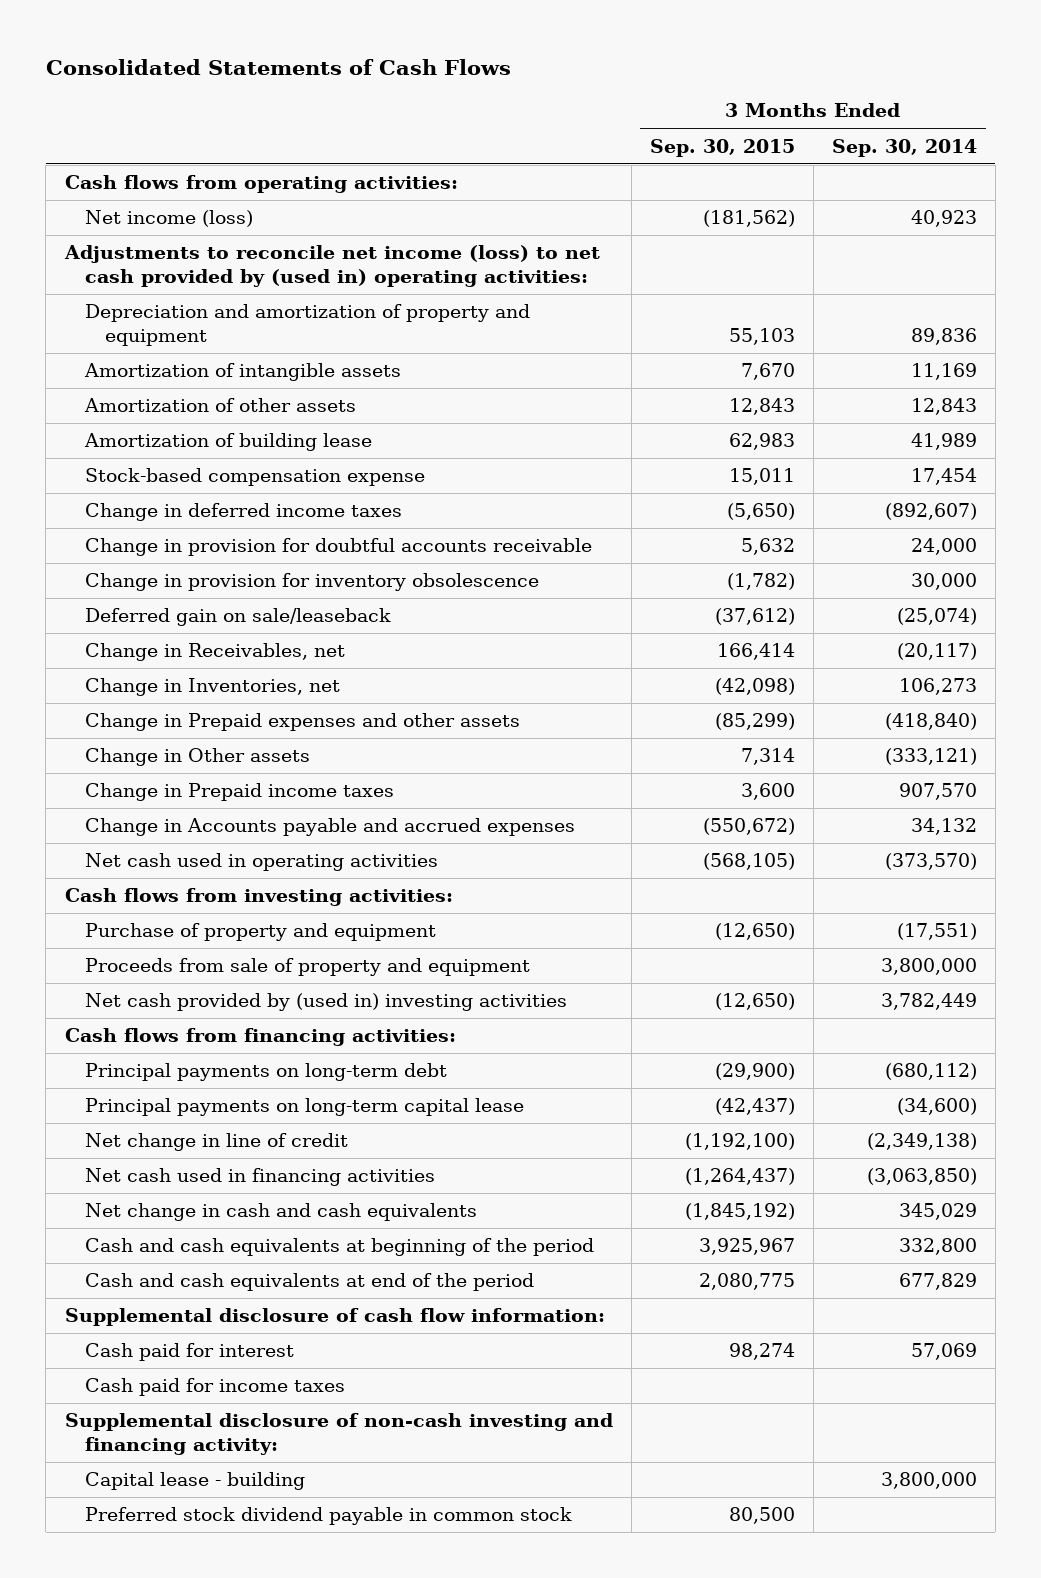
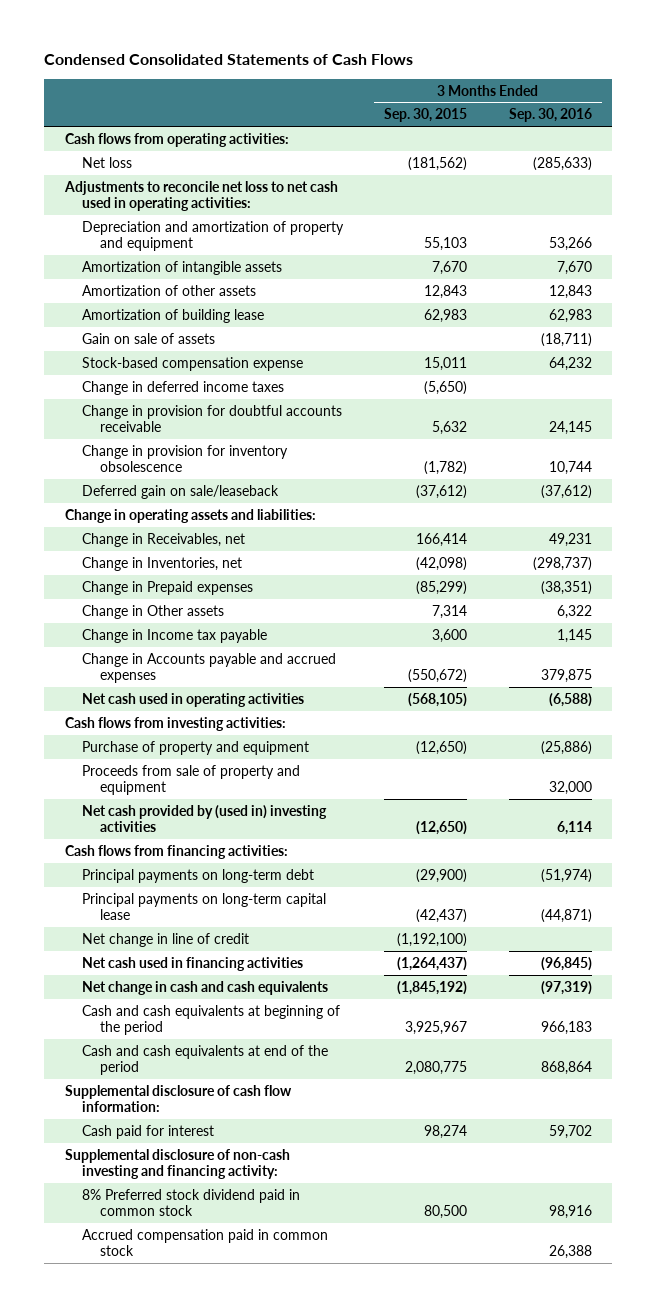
[45,58,511,75] Consolidated Statements of Cash Flows -> [43,54,413,66] Condensed Consolidated Statements of Cash Flows
[831,138,977,157] Sep. 30, 2014 -> none
none -> [508,108,592,123] Sep. 30, 2016
[84,210,253,228] Net income (loss) -> [82,156,133,168] Net loss
[63,245,600,288] Adjustments to reconcile net income (loss) to net cash provided by (used in) operating activities: -> [63,180,338,212] Adjustments to reconcile net loss to net cash used in operating activities:
none -> [82,332,216,344] Gain on sale of assets
none -> [64,508,316,523] Change in operating assets and liabilities:
[84,713,520,732] Change in Prepaid expenses and other assets -> [82,580,254,595] Change in Prepaid expenses
[84,783,394,802] Change in Prepaid income taxes -> [82,628,268,643] Change in Income tax payable
[84,1378,345,1397] Cash paid for income taxes -> none
[84,1472,305,1491] Capital lease - building -> none
[84,1507,572,1526] Preferred stock dividend payable in common stock -> [82,1188,301,1217] 8% Preferred stock dividend paid in common stock
none -> [82,1228,329,1257] Accrued compensation paid in common stock

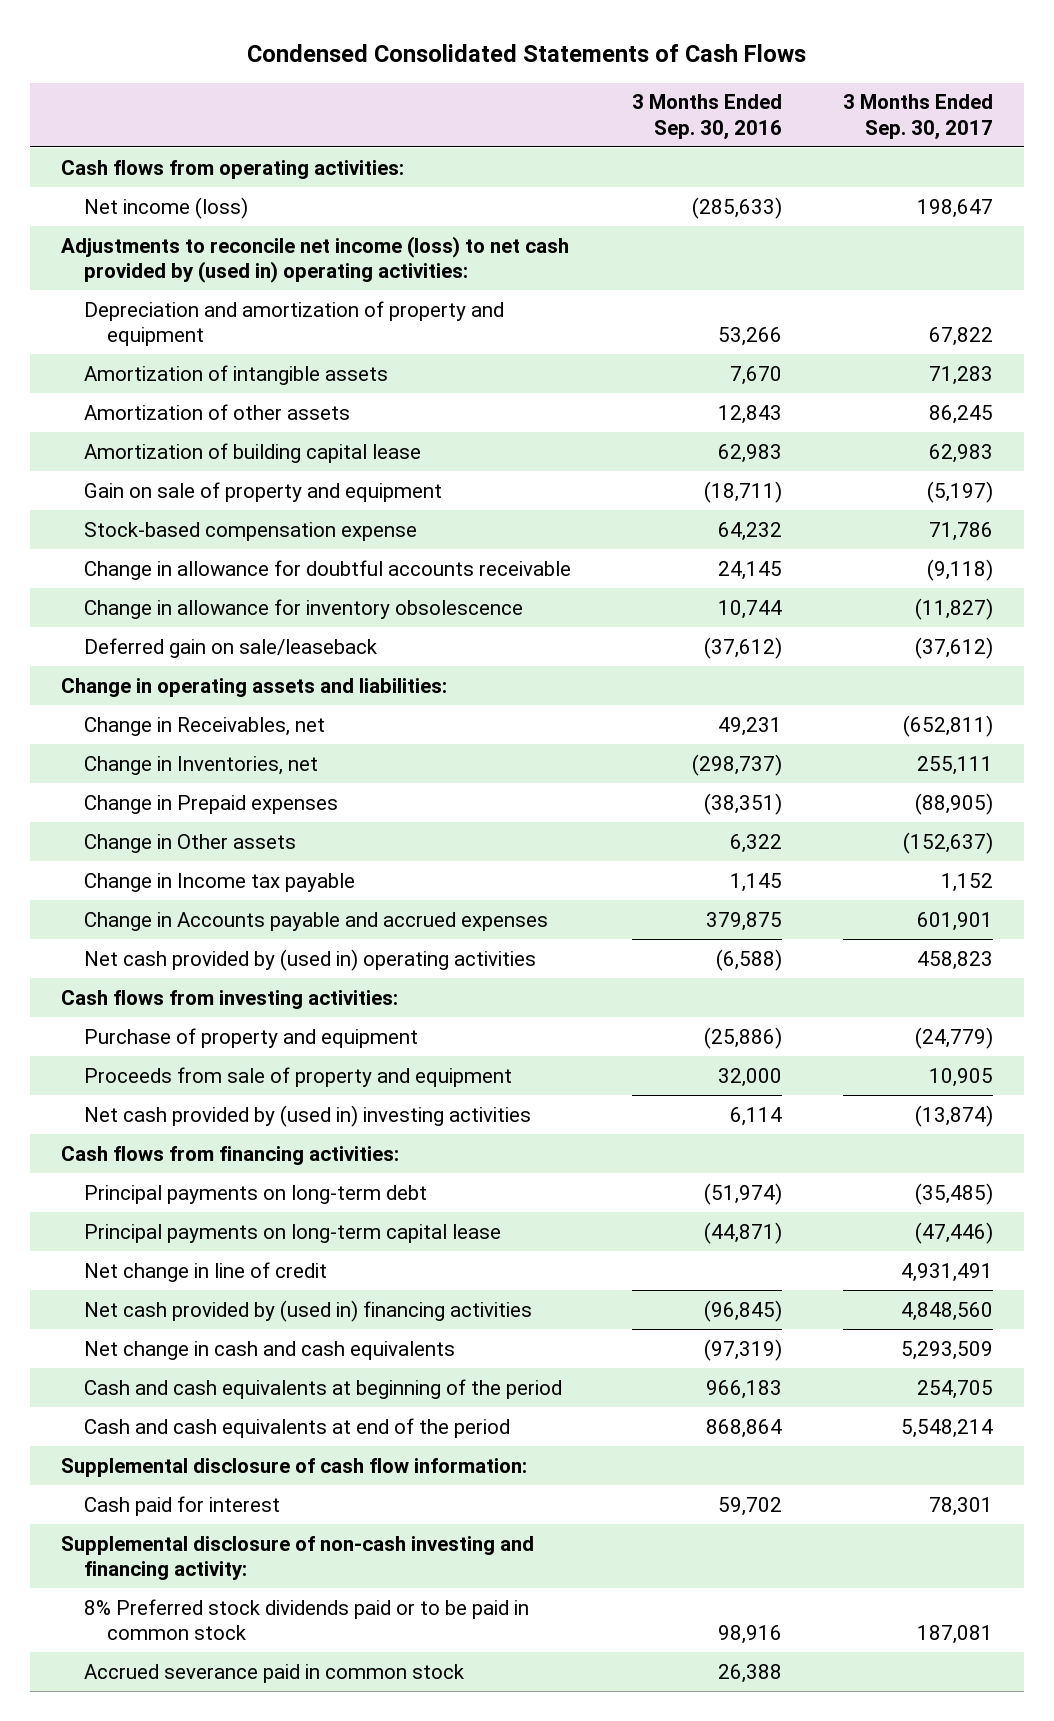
[384,108,468,123] Sep. 30, 2015 -> none
none -> [843,94,994,140] 3 Months Ended Sep. 30, 2017
[82,156,133,168] Net loss -> [83,196,248,219] Net income (loss)
[63,180,338,212] Adjustments to reconcile net loss to net cash used in operating activities: -> [60,235,569,284] Adjustments to reconcile net income (loss) to net cash provided by (used in) operating activities:
[82,308,265,323] Amortization of building lease -> [83,442,421,463] Amortization of building capital lease
[82,332,216,344] Gain on sale of assets -> [83,481,442,502] Gain on sale of property and equipment
[82,380,285,395] Change in deferred income taxes -> none
[82,404,343,433] Change in provision for doubtful accounts receivable -> [83,559,571,580] Change in allowance for doubtful accounts receivable
[82,444,289,473] Change in provision for inventory obsolescence -> [83,598,523,619] Change in allowance for inventory obsolescence
[82,692,305,707] Net cash used in operating activities -> [83,948,536,971] Net cash provided by (used in) operating activities
[82,956,304,971] Net cash used in financing activities -> [83,1299,532,1322] Net cash provided by (used in) financing activities
[82,1188,301,1217] 8% Preferred stock dividend paid in common stock -> [83,1598,529,1641] 8% Preferred stock dividends paid or to be paid in common stock
[82,1228,329,1257] Accrued compensation paid in common stock -> [83,1663,464,1683] Accrued severance paid in common stock

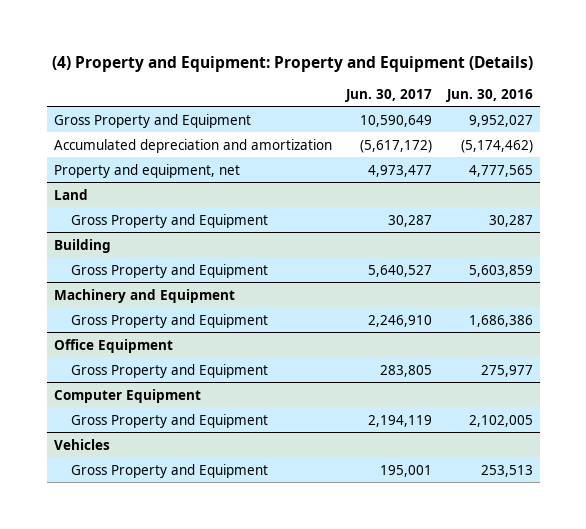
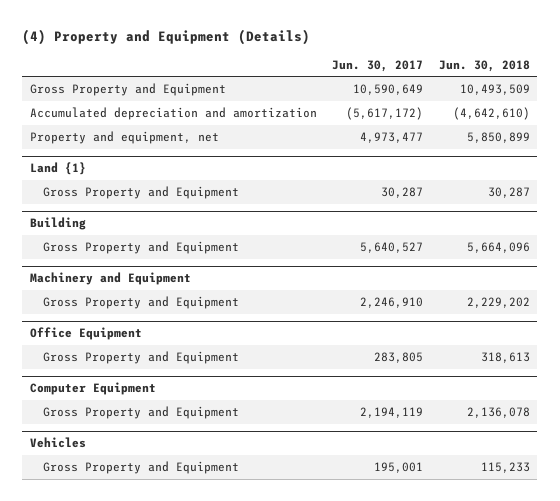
[52,55,534,72] (4) Property and Equipment: Property and Equipment (Details) -> [22,28,311,45] (4) Property and Equipment (Details)
[445,88,533,102] Jun. 30, 2016 -> none
none -> [438,59,530,72] Jun. 30, 2018
[53,188,88,200] Land -> [29,162,86,176] Land {1}

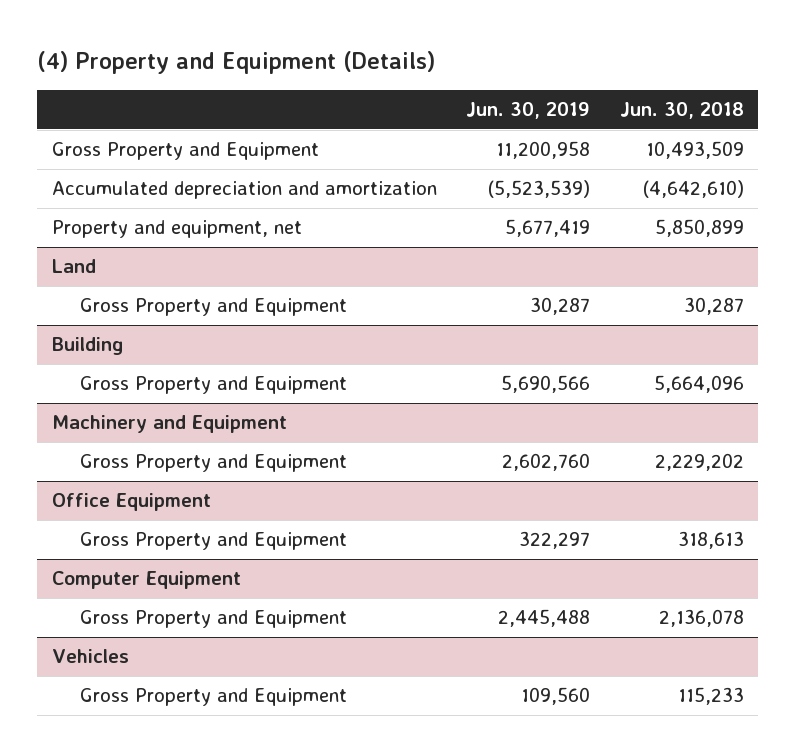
[332,59,424,72] Jun. 30, 2017 -> none
none -> [466,101,591,119] Jun. 30, 2019
[29,162,86,176] Land {1} -> [51,259,96,274] Land

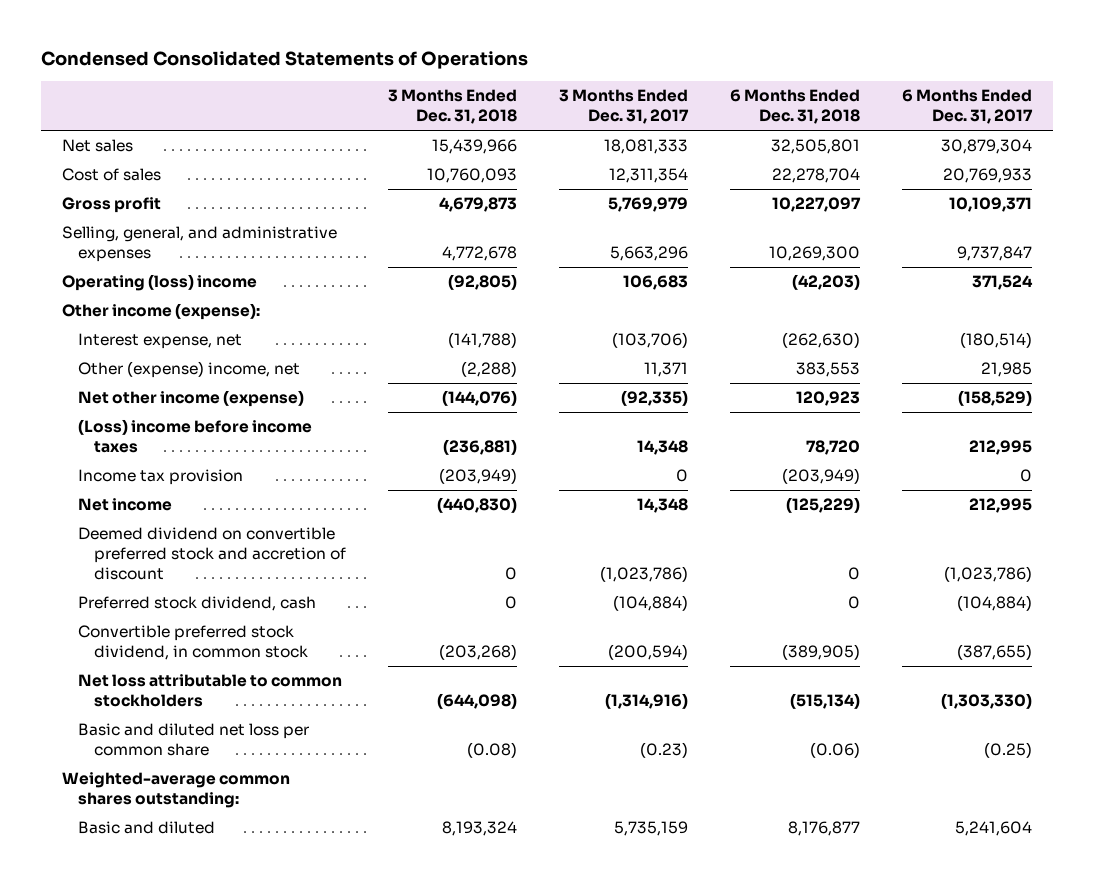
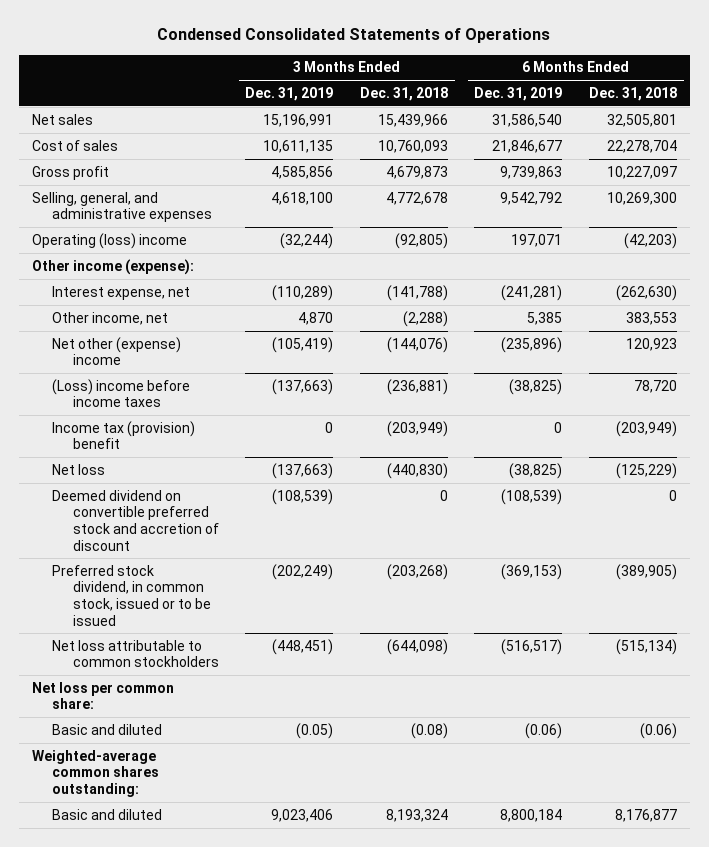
[558,88,689,125] 3 Months Ended Dec. 31, 2017 -> none
[901,88,1033,125] 6 Months Ended Dec. 31, 2017 -> none
none -> [245,87,334,102] Dec. 31, 2019
none -> [474,87,563,102] Dec. 31, 2019
[77,361,300,379] Other (expense) income, net -> [52,311,169,325] Other income, net
[77,390,304,408] Net other income (expense) -> [52,336,182,366] Net other (expense) income
[77,469,243,486] Income tax provision -> [52,420,196,450] Income tax (provision) benefit
[77,498,172,512] Net income -> [52,463,106,475] Net loss
[77,596,316,612] Preferred stock dividend, cash -> none
[77,625,308,661] Convertible preferred stock dividend, in common stock -> [52,564,212,626] Preferred stock dividend, in common stock, issued or to be issued
none -> [31,681,174,710] Net loss per common share:
[77,723,309,757] Basic and diluted net loss per common share -> [52,723,163,735] Basic and diluted

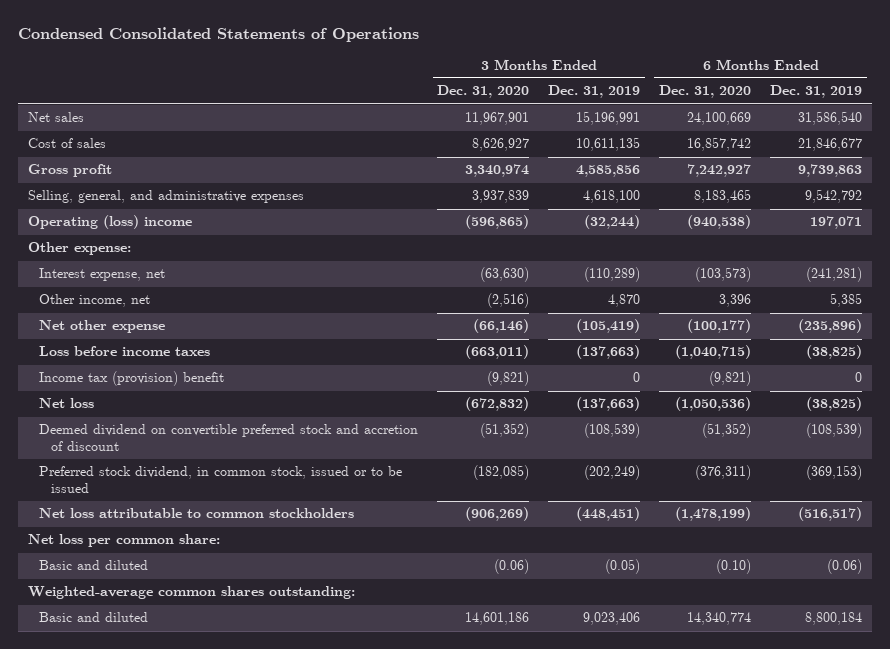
[359,87,448,102] Dec. 31, 2018 -> none
[588,87,677,102] Dec. 31, 2018 -> none
none -> [437,85,530,99] Dec. 31, 2020
none -> [659,85,752,99] Dec. 31, 2020
[31,258,194,275] Other income (expense): -> [27,242,131,256] Other expense:
[52,336,182,366] Net other (expense) income -> [39,320,166,334] Net other expense
[52,378,191,408] (Loss) income before income taxes -> [39,346,211,357] Loss before income taxes

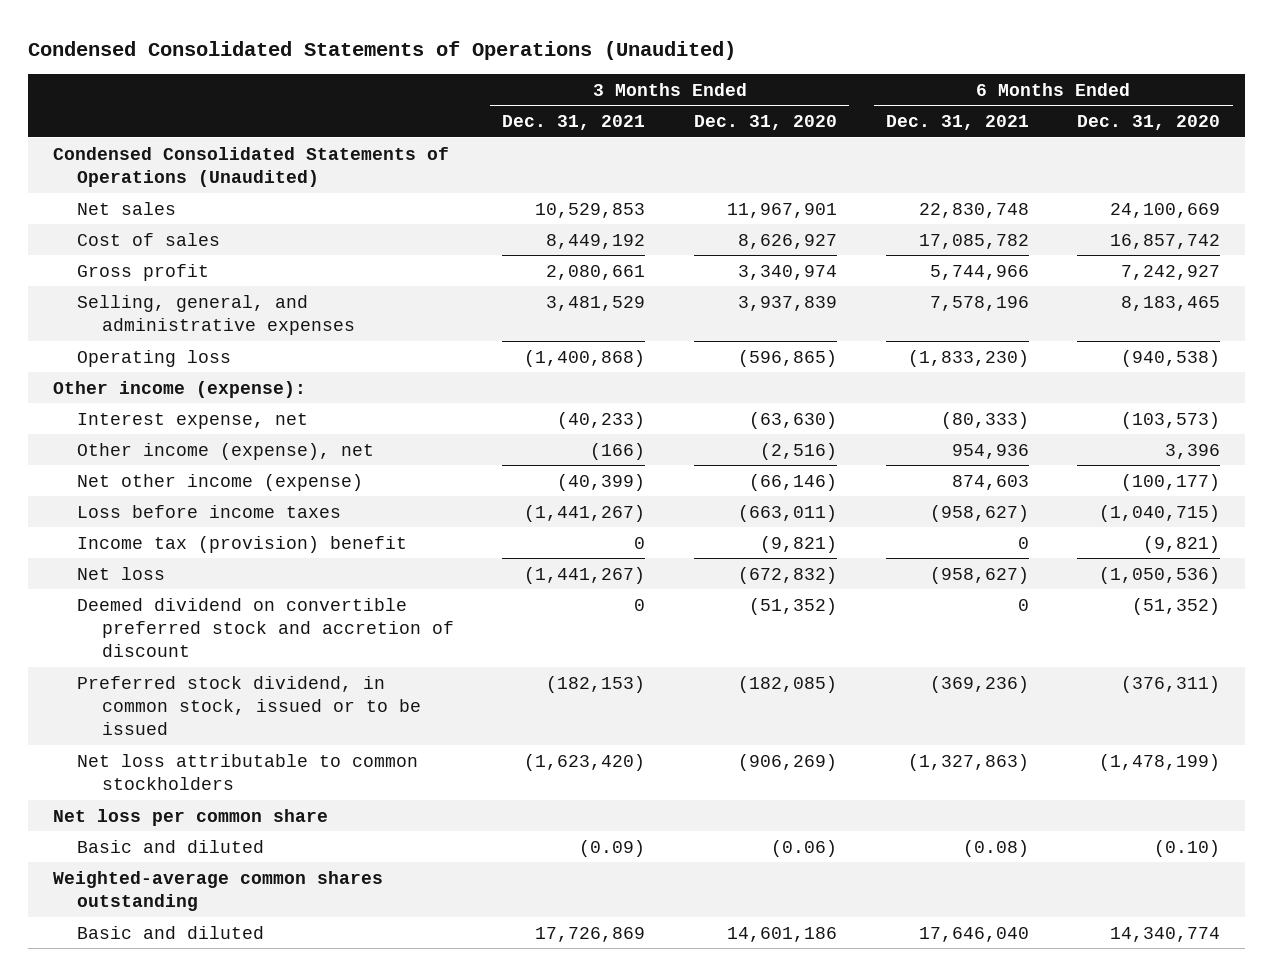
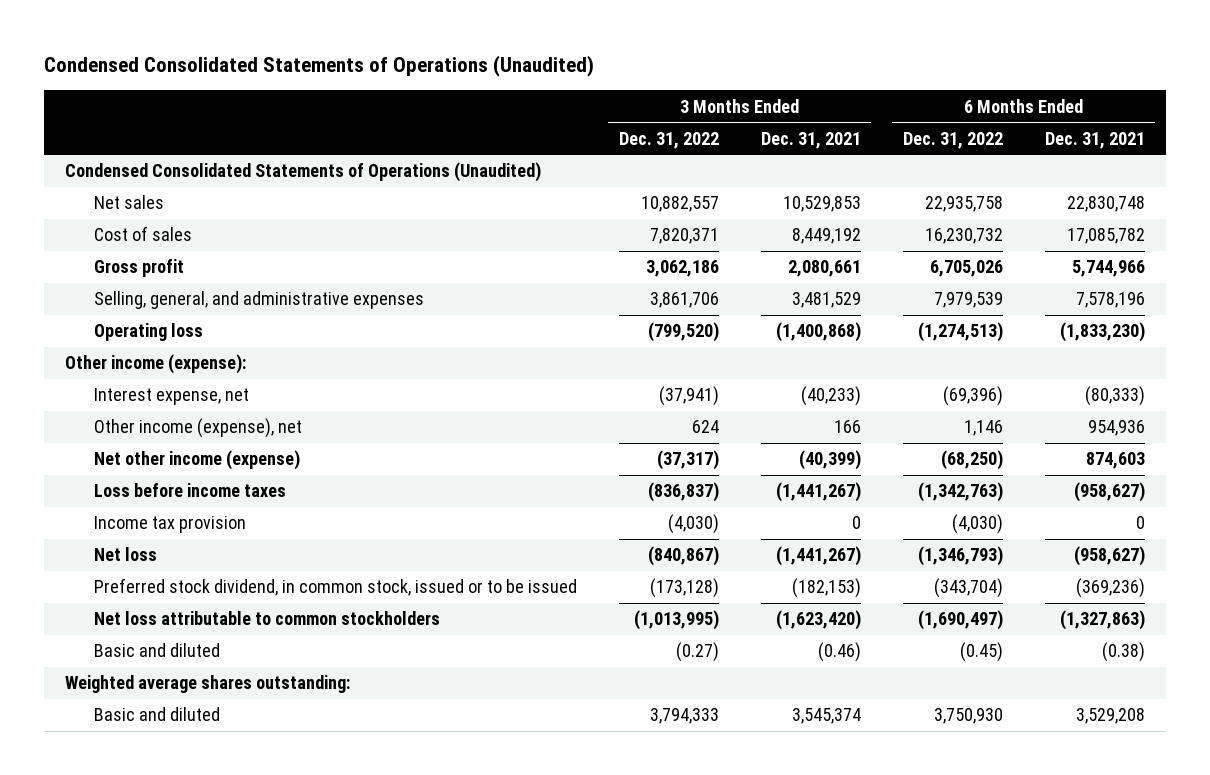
[693,115,837,131] Dec. 31, 2020 -> none
[1077,115,1221,131] Dec. 31, 2020 -> none
none -> [618,131,719,149] Dec. 31, 2022
none -> [902,131,1003,149] Dec. 31, 2022
[590,442,646,460] (166) -> [833,420,861,434] 166
[77,535,408,553] Income tax (provision) benefit -> [93,516,246,534] Income tax provision
[77,597,454,658] Deemed dividend on convertible preferred stock and accretion of discount -> none
[52,808,328,826] Net loss per common share -> none
[579,839,646,857] (0.09) -> [817,642,861,663] (0.46)
[962,839,1029,857] (0.08) -> [1101,642,1145,663] (0.38)
[52,870,383,911] Weighted-average common shares outstanding -> [65,675,351,694] Weighted average shares outstanding:
[535,926,646,942] 17,726,869 -> [791,708,861,725] 3,545,374
[918,926,1029,942] 17,646,040 -> [1075,708,1145,725] 3,529,208

